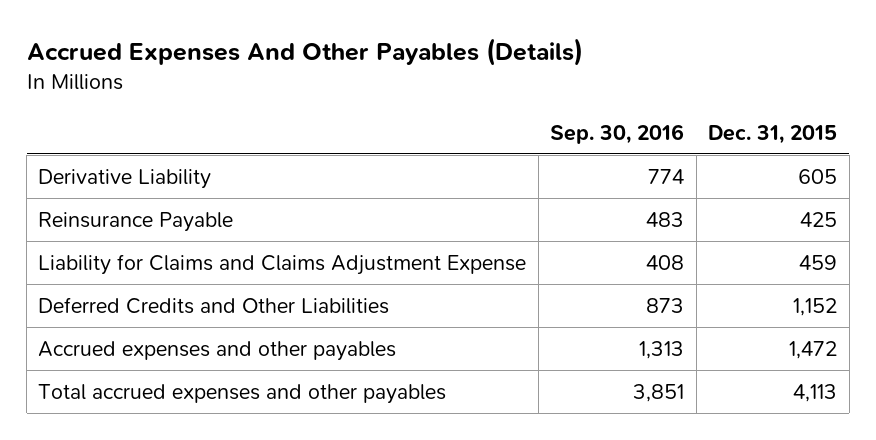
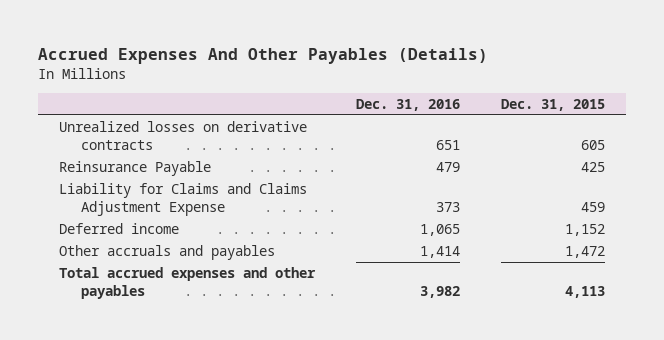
[550,123,685,144] Sep. 30, 2016 -> none
none -> [356,98,461,111] Dec. 31, 2016
[38,168,212,189] Derivative Liability -> none
none -> [58,121,307,150] Unrealized losses on derivative contracts
[38,296,390,314] Deferred Credits and Other Liabilities -> [58,223,179,235] Deferred income
[38,340,397,361] Accrued expenses and other payables -> [58,245,275,261] Other accruals and payables

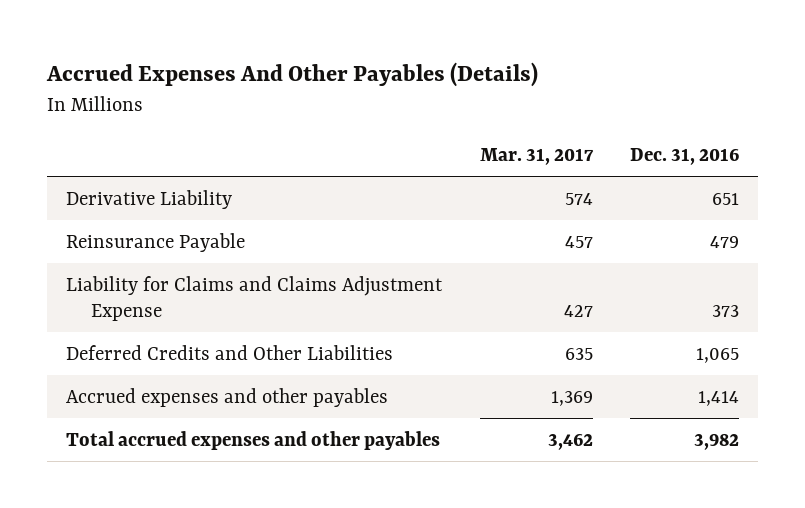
[501,98,606,111] Dec. 31, 2015 -> none
none -> [479,147,594,165] Mar. 31, 2017
[58,121,307,150] Unrealized losses on derivative contracts -> [66,189,233,209] Derivative Liability
[58,223,179,235] Deferred income -> [66,344,394,360] Deferred Credits and Other Liabilities
[58,245,275,261] Other accruals and payables -> [66,387,389,407] Accrued expenses and other payables

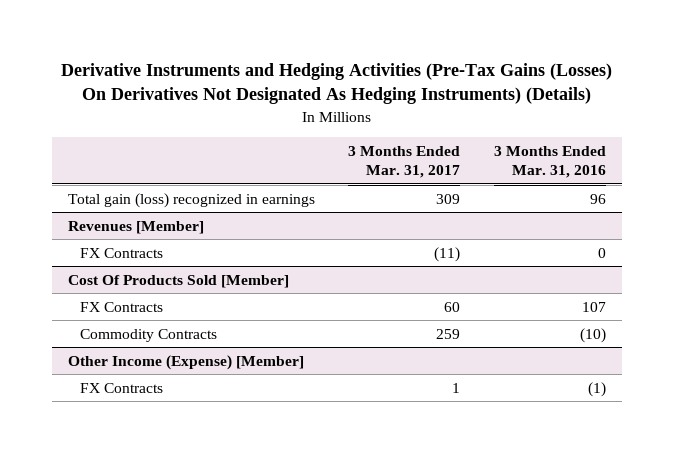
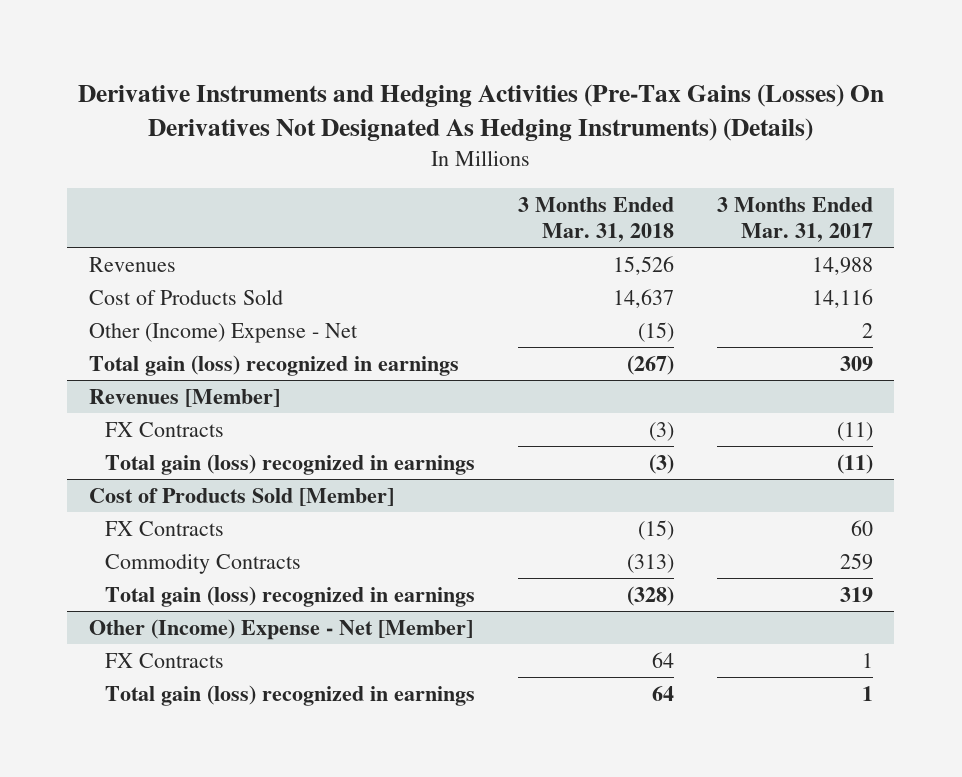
[493,146,606,179] 3 Months Ended Mar. 31, 2016 -> none
none -> [518,196,675,243] 3 Months Ended Mar. 31, 2018
none -> [88,256,176,272] Revenues
none -> [88,288,283,305] Cost of Products Sold
none -> [88,322,358,343] Other (Income) Expense - Net
none -> [105,453,476,475] Total gain (loss) recognized in earnings
[68,274,290,288] Cost Of Products Sold [Member] -> [88,487,394,506] Cost of Products Sold [Member]
none -> [105,585,476,607] Total gain (loss) recognized in earnings
[68,354,305,370] Other Income (Expense) [Member] -> [88,618,473,640] Other (Income) Expense - Net [Member]
none -> [105,684,476,706] Total gain (loss) recognized in earnings

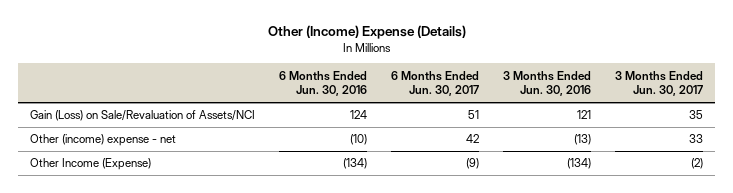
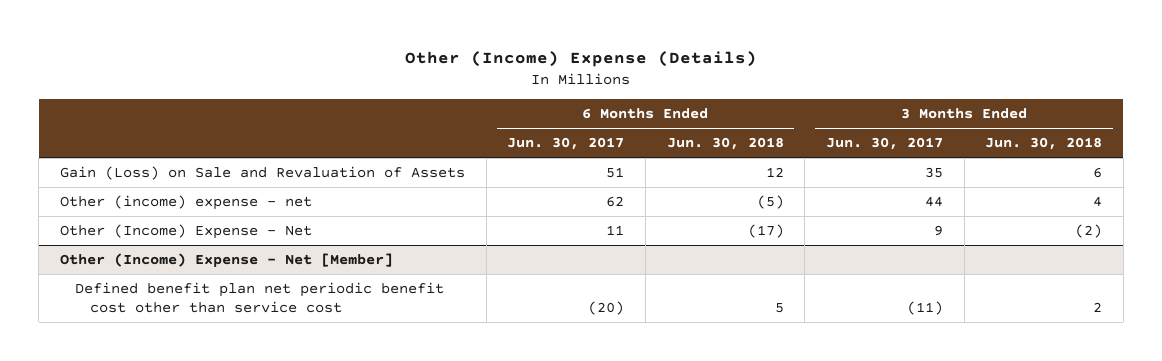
[279,70,368,97] 6 Months Ended Jun. 30, 2016 -> none
[502,70,591,97] 3 Months Ended Jun. 30, 2016 -> none
none -> [666,137,784,151] Jun. 30, 2018
none -> [985,137,1103,151] Jun. 30, 2018
[30,110,256,122] Gain (Loss) on Sale/Revaluation of Assets/NCI -> [59,166,465,181] Gain (Loss) on Sale and Revaluation of Assets
[466,134,480,144] 42 -> [606,196,625,208] 62
[688,134,703,144] 33 -> [924,196,943,208] 44
[30,158,152,171] Other Income (Expense) -> [59,224,312,240] Other (Income) Expense - Net
[466,158,480,170] (9) -> [606,225,625,236] 11
[690,158,703,170] (2) -> [933,225,943,237] 9
none -> [59,253,393,268] Other (Income) Expense - Net [Member]
none -> [74,282,444,313] Defined benefit plan net periodic benefit cost other than service cost

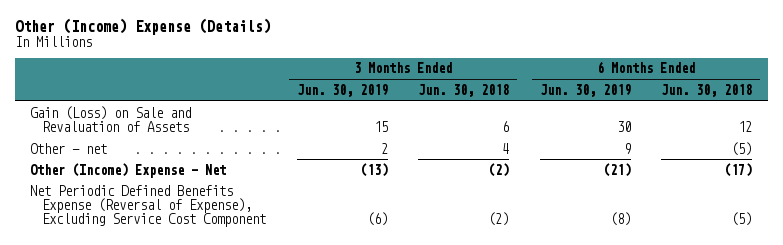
[507,137,625,151] Jun. 30, 2017 -> none
[825,137,943,151] Jun. 30, 2017 -> none
none -> [296,83,388,97] Jun. 30, 2019
none -> [539,83,631,97] Jun. 30, 2019
[59,195,312,211] Other (income) expense - net -> [30,142,108,154] Other - net
[59,253,393,268] Other (Income) Expense - Net [Member] -> none
[74,282,444,313] Defined benefit plan net periodic benefit cost other than service cost -> none
none -> [30,184,266,227] Net Periodic Defined Benefits Expense (Reversal of Expense), Excluding Service Cost Component

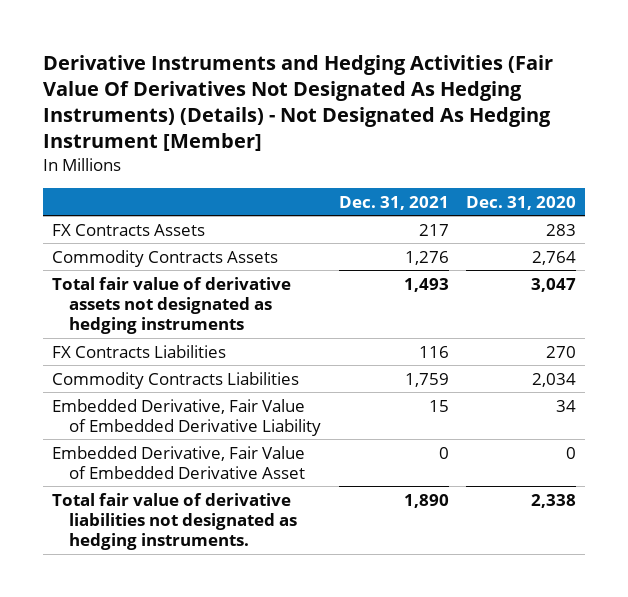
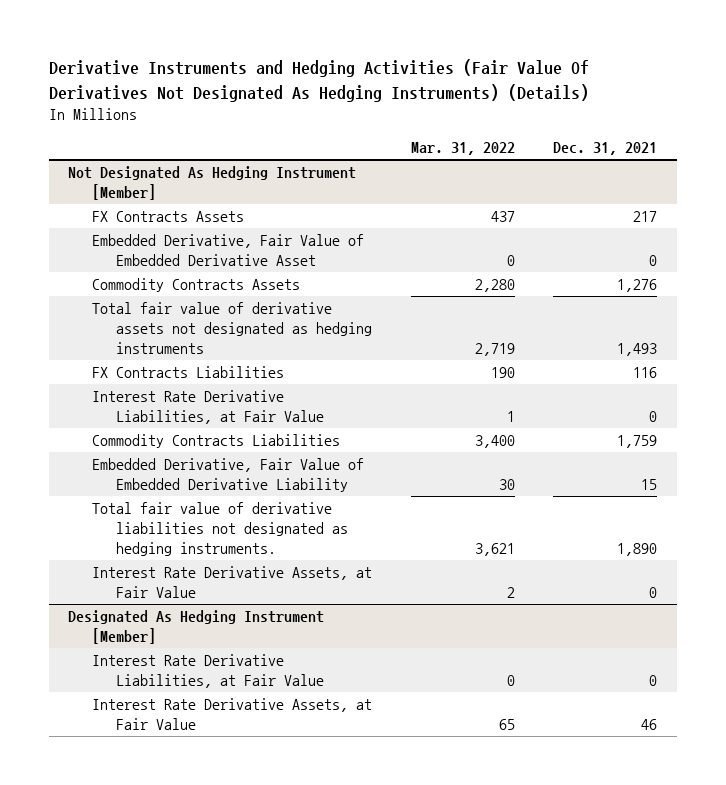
[43,54,554,152] Derivative Instruments and Hedging Activities (Fair Value Of Derivatives Not Designated As Hedging Instruments) (Details) - Not Designated As Hedging Instrument [Member] -> [49,59,590,102] Derivative Instruments and Hedging Activities (Fair Value Of Derivatives Not Designated As Hedging Instruments) (Details)
[466,195,577,210] Dec. 31, 2020 -> none
none -> [410,141,515,155] Mar. 31, 2022
none -> [68,166,357,201] Not Designated As Hedging Instrument [Member]
none -> [92,234,365,267] Embedded Derivative, Fair Value of Embedded Derivative Asset
none -> [92,390,324,425] Interest Rate Derivative Liabilities, at Fair Value
[52,445,306,479] Embedded Derivative, Fair Value of Embedded Derivative Asset -> none
none -> [92,566,373,599] Interest Rate Derivative Assets, at Fair Value
none -> [68,610,325,645] Designated As Hedging Instrument [Member]
none -> [92,654,324,689] Interest Rate Derivative Liabilities, at Fair Value
none -> [92,698,373,731] Interest Rate Derivative Assets, at Fair Value

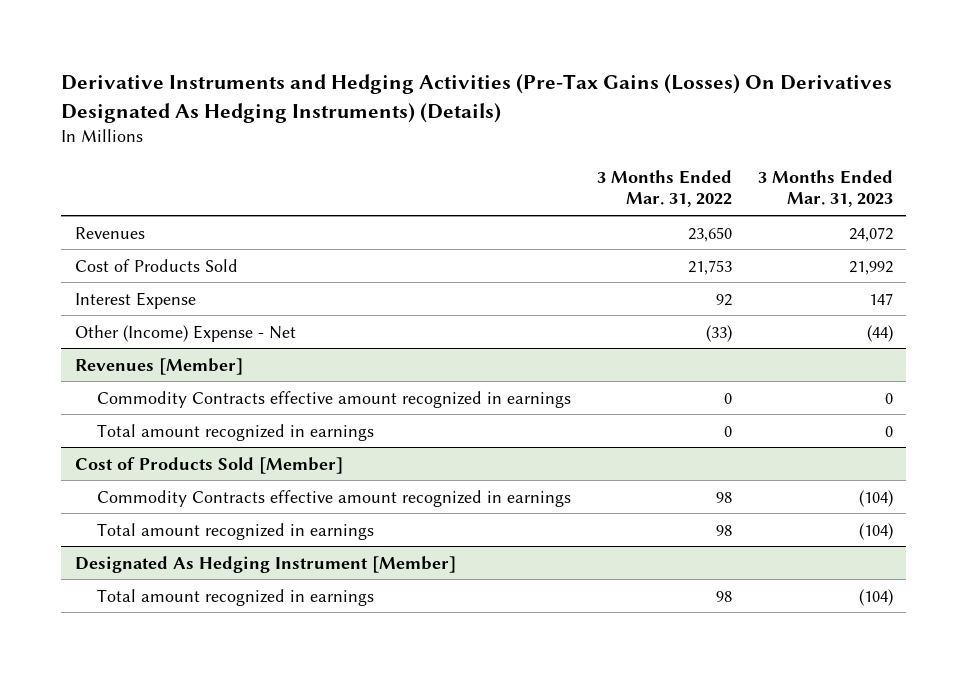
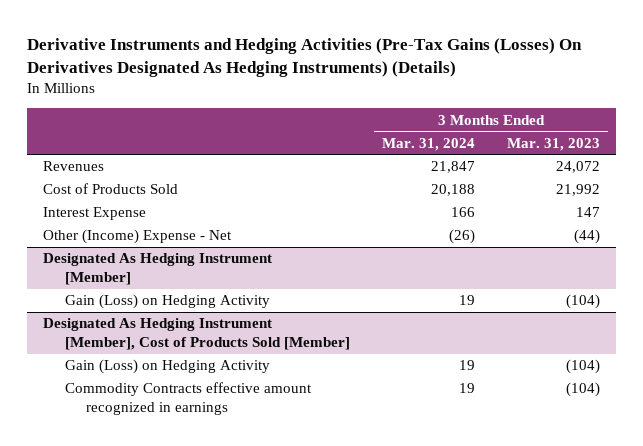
[596,169,732,208] 3 Months Ended Mar. 31, 2022 -> none
none -> [381,137,475,151] Mar. 31, 2024
[74,357,243,375] Revenues [Member] -> none
[96,390,571,408] Commodity Contracts effective amount recognized in earnings -> none
[96,423,374,441] Total amount recognized in earnings -> none
[74,456,343,474] Cost of Products Sold [Member] -> none
[96,489,571,507] Commodity Contracts effective amount recognized in earnings -> none
[96,522,374,540] Total amount recognized in earnings -> none
none -> [64,294,270,310] Gain (Loss) on Hedging Activity
none -> [43,318,350,351] Designated As Hedging Instrument [Member], Cost of Products Sold [Member]
none -> [64,359,270,375] Gain (Loss) on Hedging Activity
[96,588,374,606] Total amount recognized in earnings -> [64,382,312,416] Commodity Contracts effective amount recognized in earnings

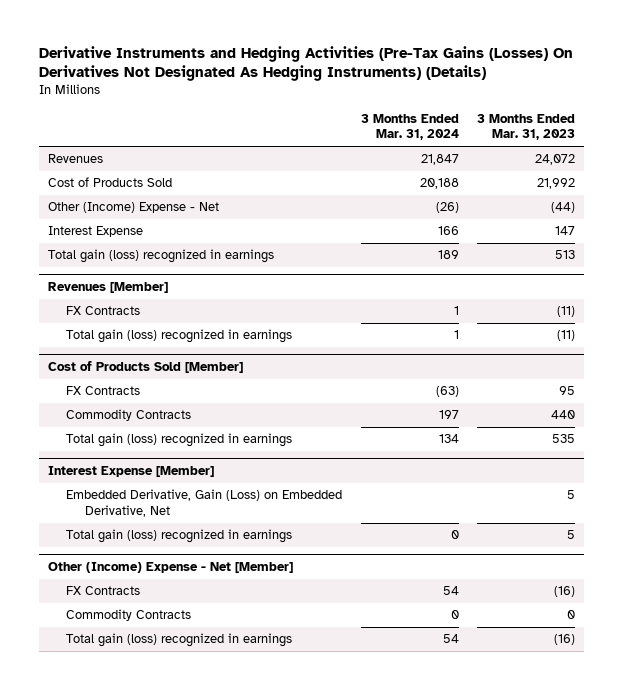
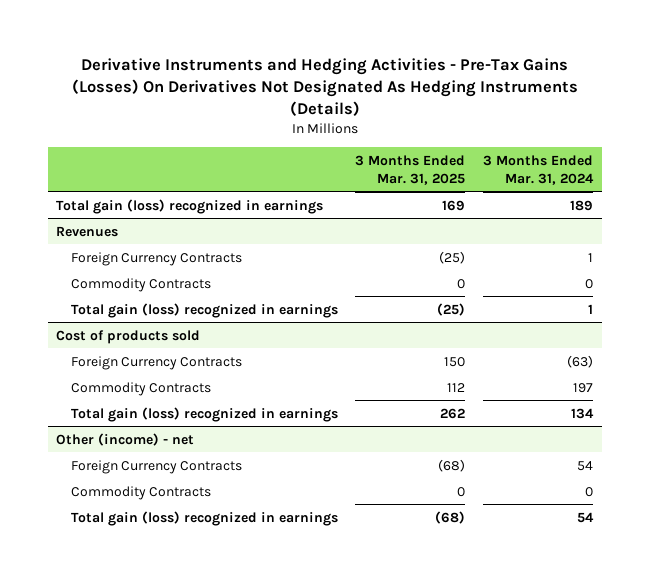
[38,46,573,82] Derivative Instruments and Hedging Activities (Pre-Tax Gains (Losses) On Derivatives Not Designated As Hedging Instruments) (Details) -> [71,57,578,116] Derivative Instruments and Hedging Activities - Pre-Tax Gains (Losses) On Derivatives Not Designated As Hedging Instruments (Details)
[476,113,575,141] 3 Months Ended Mar. 31, 2023 -> none
none -> [355,154,466,185] 3 Months Ended Mar. 31, 2025
[47,154,103,164] Revenues -> none
[47,177,172,188] Cost of Products Sold -> none
[47,202,219,214] Other (Income) Expense - Net -> none
[47,226,143,238] Interest Expense -> none
[47,282,168,294] Revenues [Member] -> [56,225,119,237] Revenues
[66,306,141,316] FX Contracts -> [70,251,242,266] Foreign Currency Contracts
none -> [70,277,211,292] Commodity Contracts
[47,361,243,374] Cost of Products Sold [Member] -> [56,329,201,344] Cost of products sold
[66,386,141,396] FX Contracts -> [70,355,242,370] Foreign Currency Contracts
[47,466,214,478] Interest Expense [Member] -> none
[66,489,343,517] Embedded Derivative, Gain (Loss) on Embedded Derivative, Net -> none
[66,529,293,544] Total gain (loss) recognized in earnings -> none
[47,562,293,574] Other (Income) Expense - Net [Member] -> [56,432,195,446] Other (income) - net
[66,586,141,596] FX Contracts -> [70,459,242,474] Foreign Currency Contracts

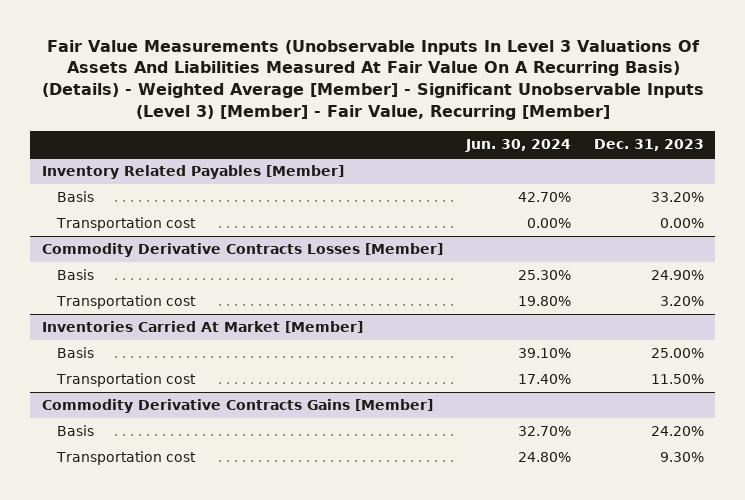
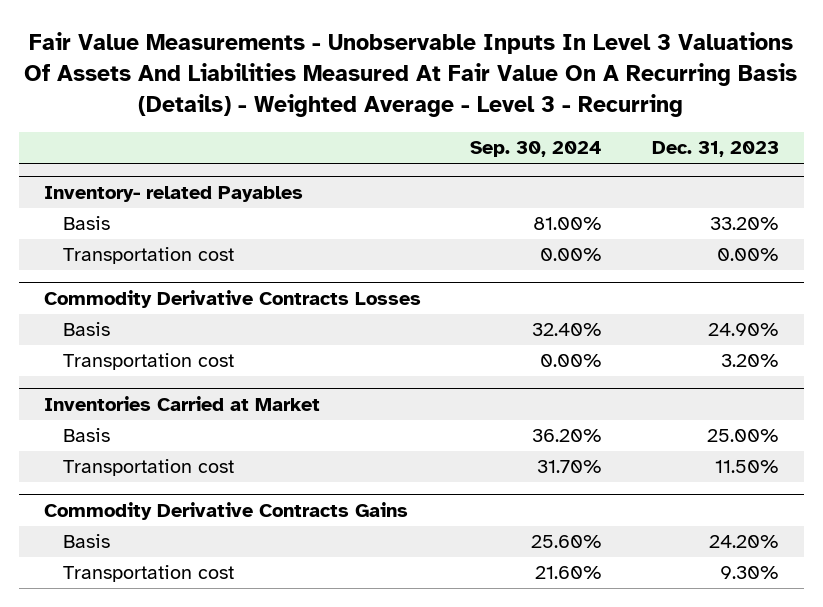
[41,39,704,120] Fair Value Measurements (Unobservable Inputs In Level 3 Valuations Of Assets And Liabilities Measured At Fair Value On A Recurring Basis) (Details) - Weighted Average [Member] - Significant Unobservable Inputs (Level 3) [Member] - Fair Value, Recurring [Member] -> [24,32,798,117] Fair Value Measurements - Unobservable Inputs In Level 3 Valuations Of Assets And Liabilities Measured At Fair Value On A Recurring Basis (Details) - Weighted Average - Level 3 - Recurring
[464,139,571,153] Jun. 30, 2024 -> none
none -> [470,141,603,158] Sep. 30, 2024
[41,165,344,180] Inventory Related Payables [Member] -> [44,185,304,202] Inventory- related Payables
[41,243,443,258] Commodity Derivative Contracts Losses [Member] -> [44,289,422,308] Commodity Derivative Contracts Losses
[41,321,363,334] Inventories Carried At Market [Member] -> [44,395,321,411] Inventories Carried at Market
[41,399,433,414] Commodity Derivative Contracts Gains [Member] -> [44,501,409,520] Commodity Derivative Contracts Gains

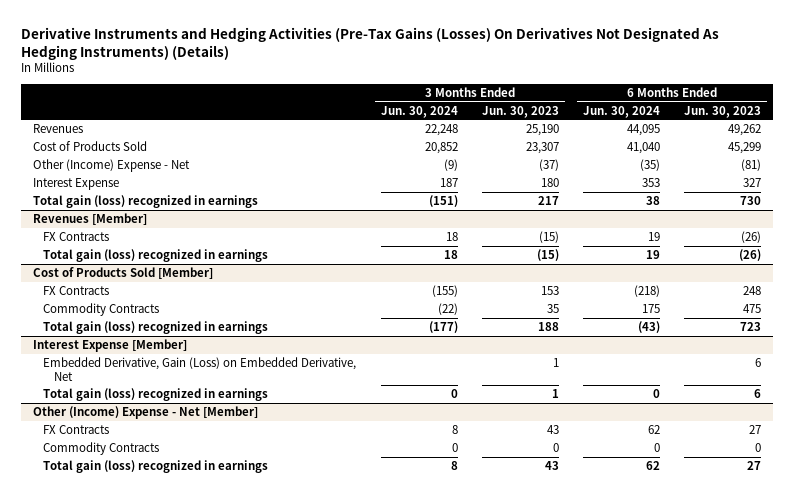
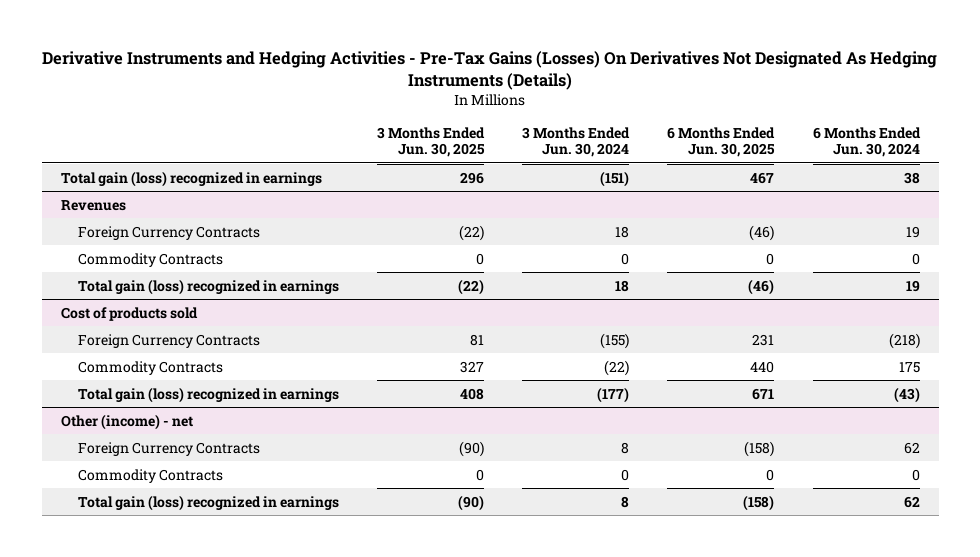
[20,26,719,60] Derivative Instruments and Hedging Activities (Pre-Tax Gains (Losses) On Derivatives Not Designated As Hedging Instruments) (Details) -> [42,50,938,90] Derivative Instruments and Hedging Activities - Pre-Tax Gains (Losses) On Derivatives Not Designated As Hedging Instruments (Details)
[481,105,559,118] Jun. 30, 2023 -> none
[683,105,761,118] Jun. 30, 2023 -> none
none -> [377,126,486,158] 3 Months Ended Jun. 30, 2025
none -> [667,126,776,158] 6 Months Ended Jun. 30, 2025
[32,124,83,134] Revenues -> none
[32,141,147,152] Cost of Products Sold -> none
[32,159,190,173] Other (Income) Expense - Net -> none
[32,178,119,191] Interest Expense -> none
[32,213,147,226] Revenues [Member] -> [60,199,126,211] Revenues
[43,232,110,242] FX Contracts -> [78,225,261,240] Foreign Currency Contracts
none -> [78,252,224,267] Commodity Contracts
[32,267,213,280] Cost of Products Sold [Member] -> [60,306,198,321] Cost of products sold
[43,286,110,296] FX Contracts -> [78,333,261,348] Foreign Currency Contracts
[32,339,187,353] Interest Expense [Member] -> none
[43,357,357,381] Embedded Derivative, Gain (Loss) on Embedded Derivative, Net -> none
[43,388,269,402] Total gain (loss) recognized in earnings -> none
[32,406,258,420] Other (Income) Expense - Net [Member] -> [60,413,193,430] Other (income) - net
[43,425,110,435] FX Contracts -> [78,441,261,456] Foreign Currency Contracts

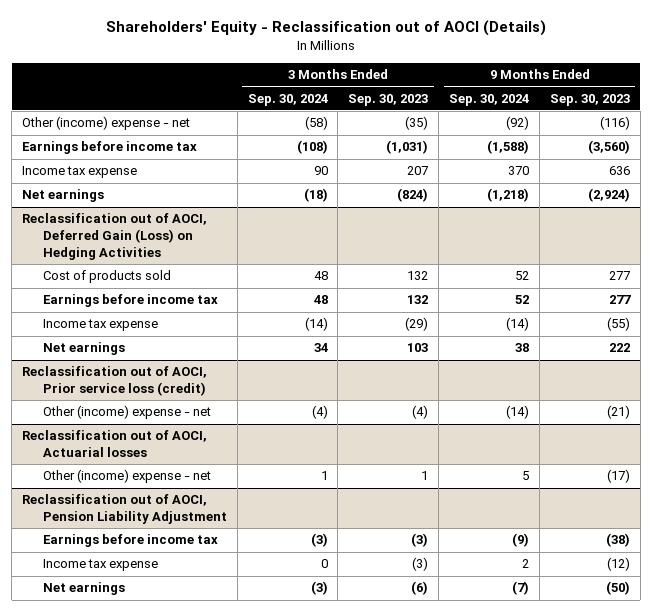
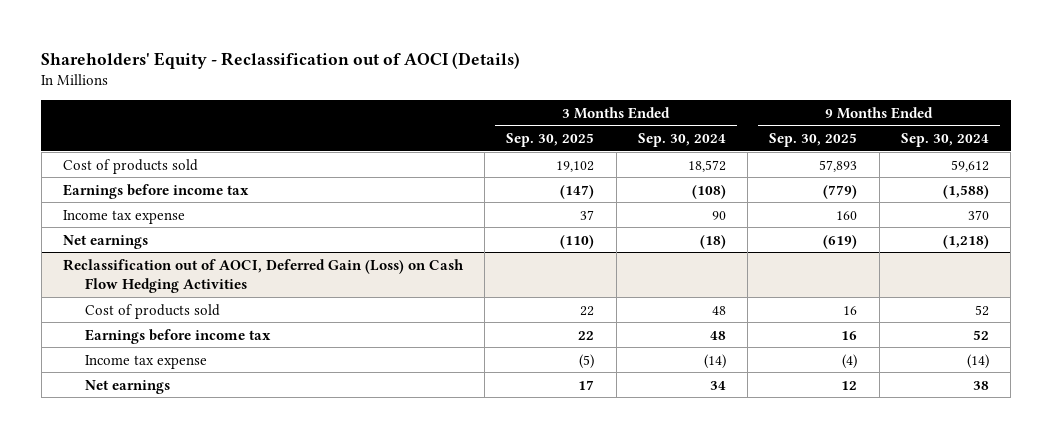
[348,93,429,106] Sep. 30, 2023 -> none
[549,93,630,106] Sep. 30, 2023 -> none
none -> [506,133,595,148] Sep. 30, 2025
none -> [769,133,858,148] Sep. 30, 2025
[22,116,191,131] Other (income) expense - net -> none
none -> [62,158,198,174] Cost of products sold
[22,213,208,261] Reclassification out of AOCI, Deferred Gain (Loss) on Hedging Activities -> [62,258,464,293] Reclassification out of AOCI, Deferred Gain (Loss) on Cash Flow Hedging Activities
[22,366,208,397] Reclassification out of AOCI, Prior service loss (credit) -> none
[42,405,211,420] Other (income) expense - net -> none
[22,430,208,458] Reclassification out of AOCI, Actuarial losses -> none
[42,469,211,484] Other (income) expense - net -> none
[22,494,227,525] Reclassification out of AOCI, Pension Liability Adjustment -> none
[42,534,218,548] Earnings before income tax -> none
[42,559,158,572] Income tax expense -> none
[42,582,125,596] Net earnings -> none

